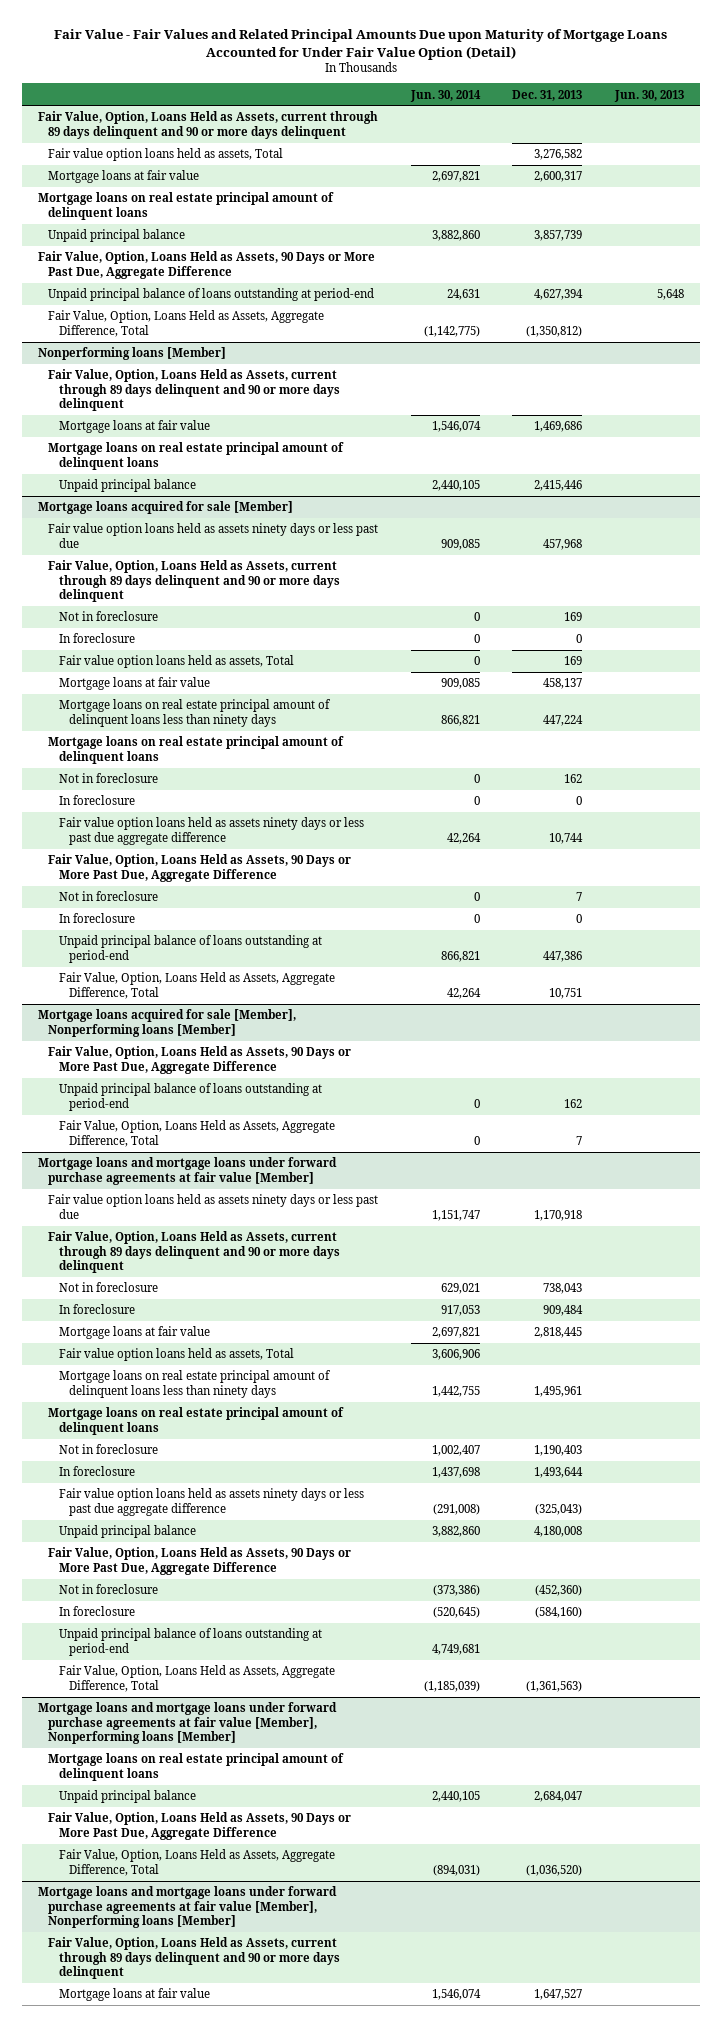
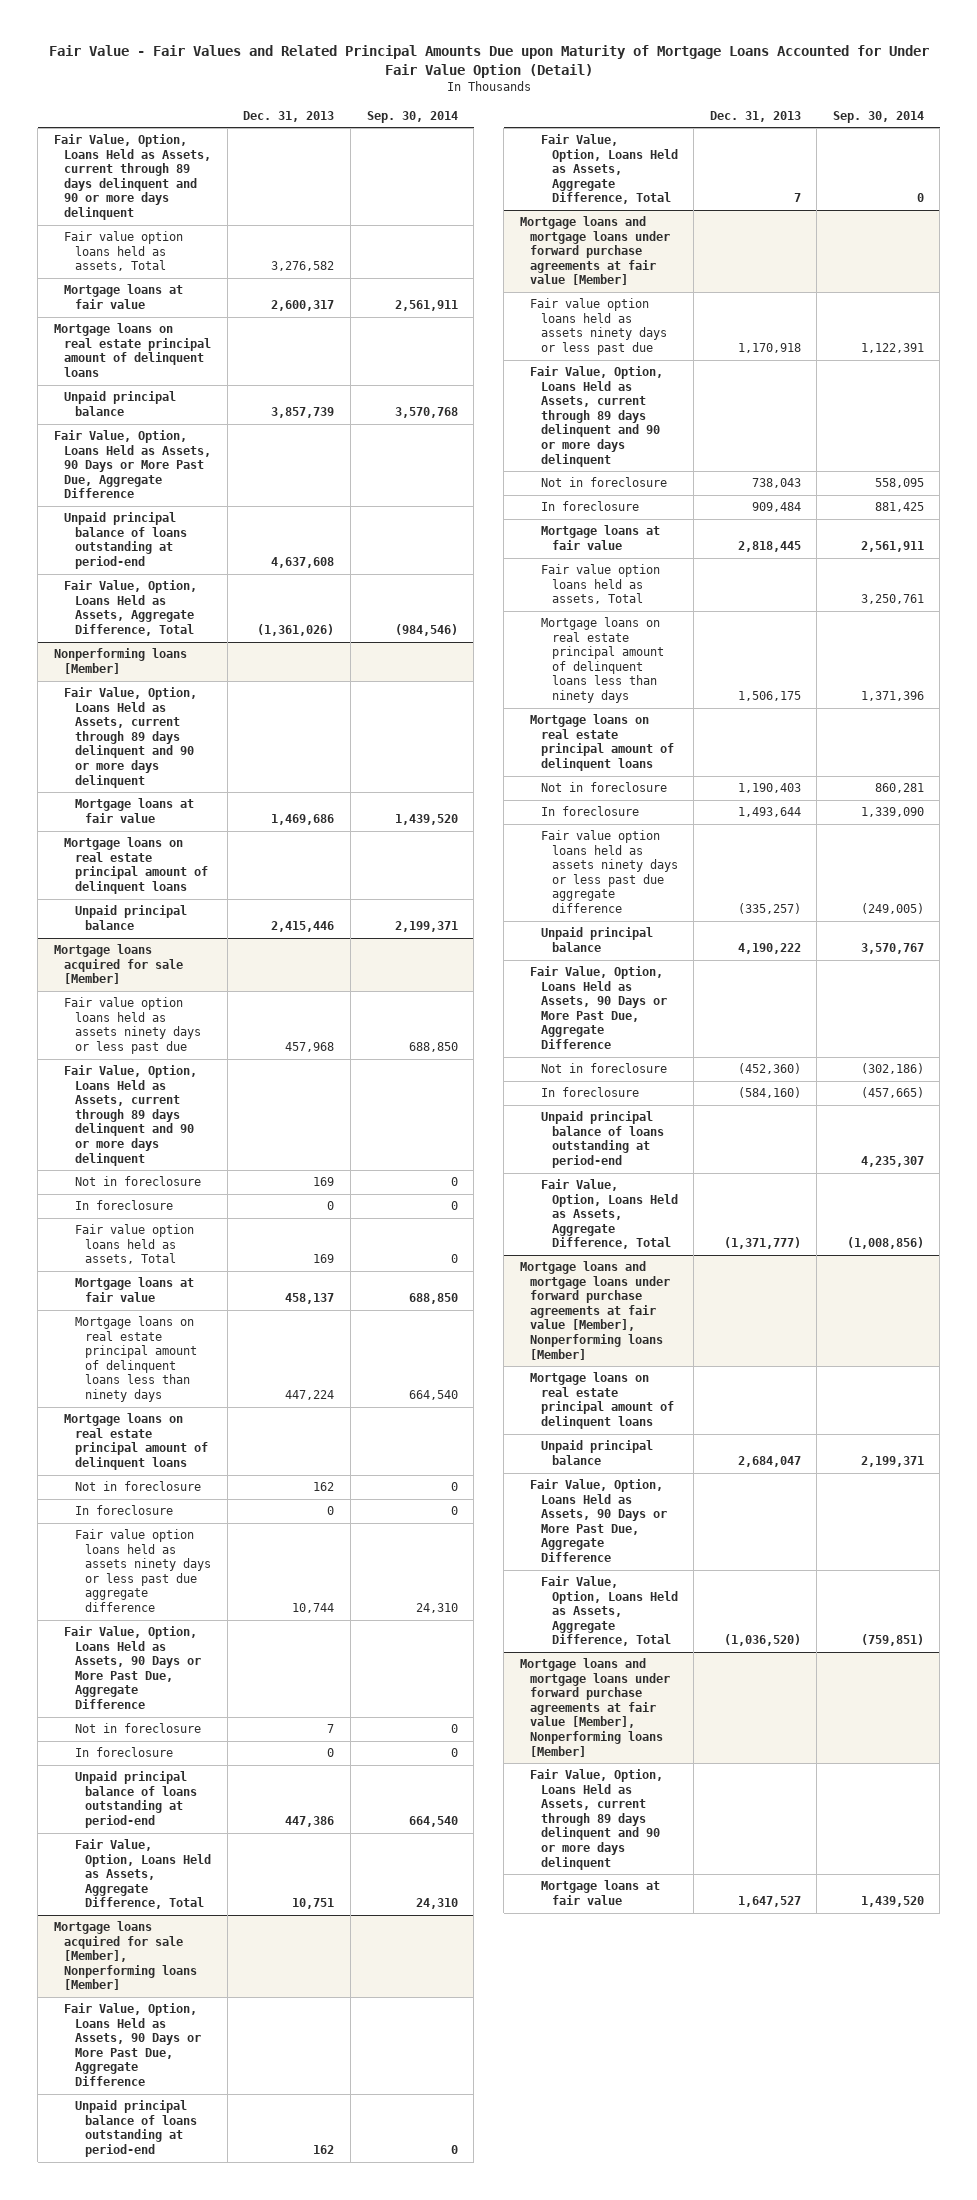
[409,89,481,102] Jun. 30, 2014 -> none
[613,89,684,102] Jun. 30, 2013 -> none
none -> [366,110,458,123] Sep. 30, 2014
[534,289,584,301] 4,627,394 -> [271,556,335,568] 4,637,608
[526,325,583,337] (1,350,812) -> [257,623,335,636] (1,361,026)
[534,1385,583,1397] 1,495,961 -> [737,690,801,701] 1,506,175
[535,1503,583,1515] (325,043) -> [737,902,801,914] (335,257)
[534,1526,583,1538] 4,180,008 -> [737,942,801,954] 4,190,222
[526,1680,583,1692] (1,361,563) -> [723,1237,801,1250] (1,371,777)

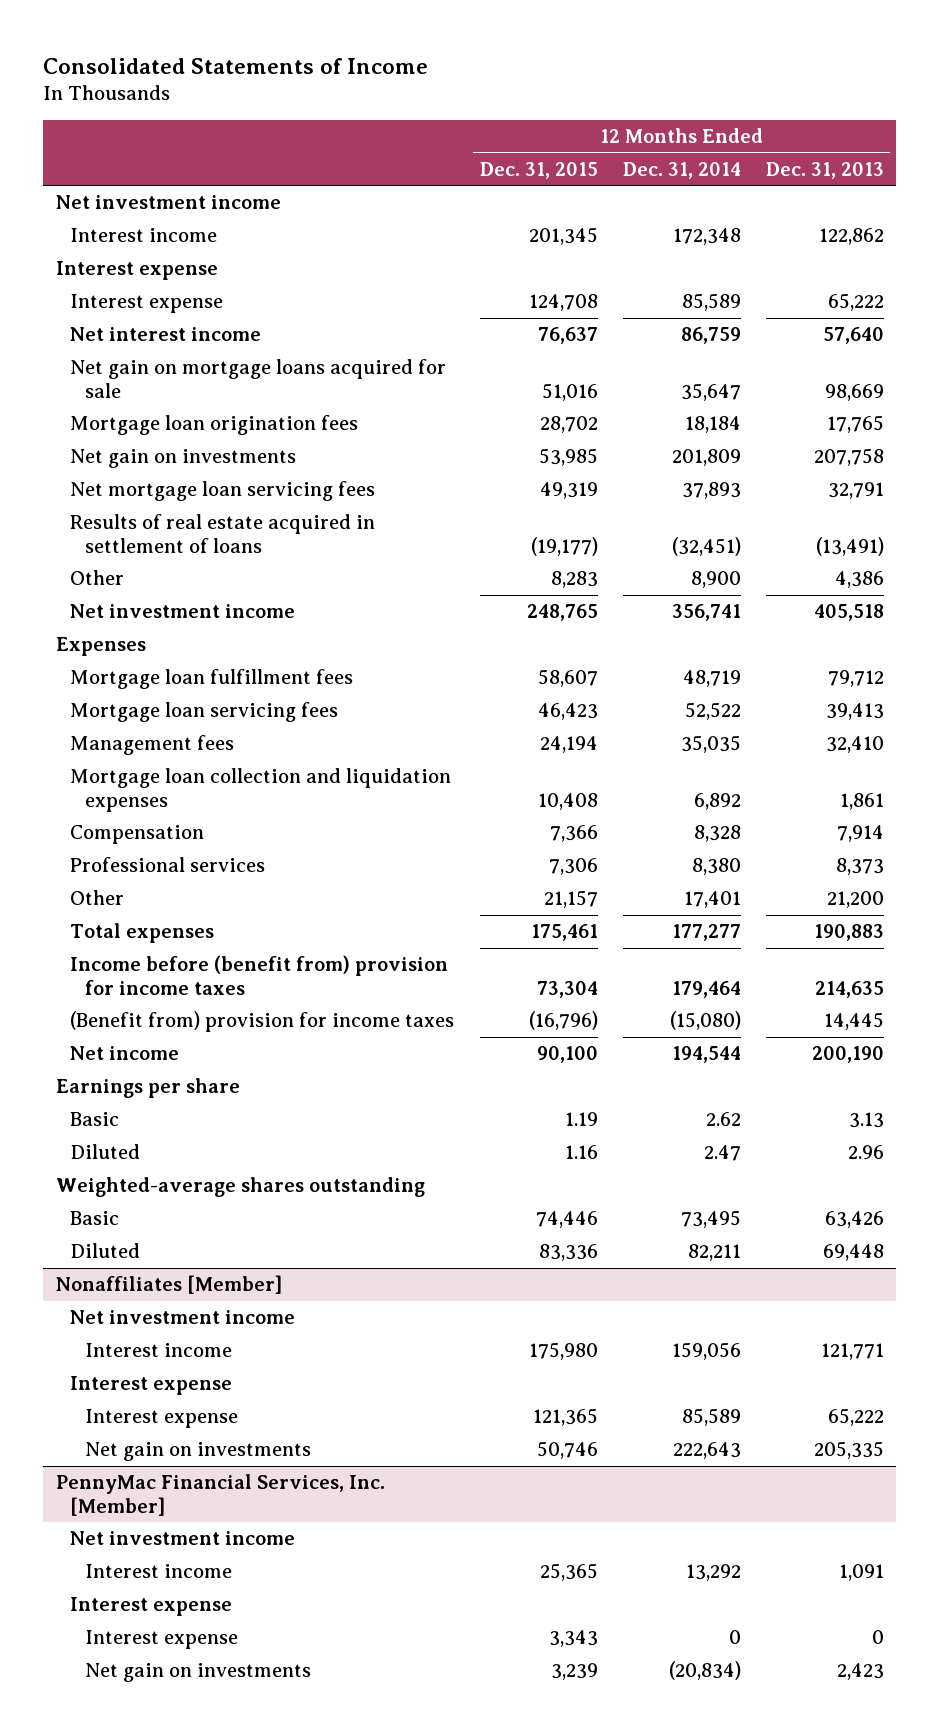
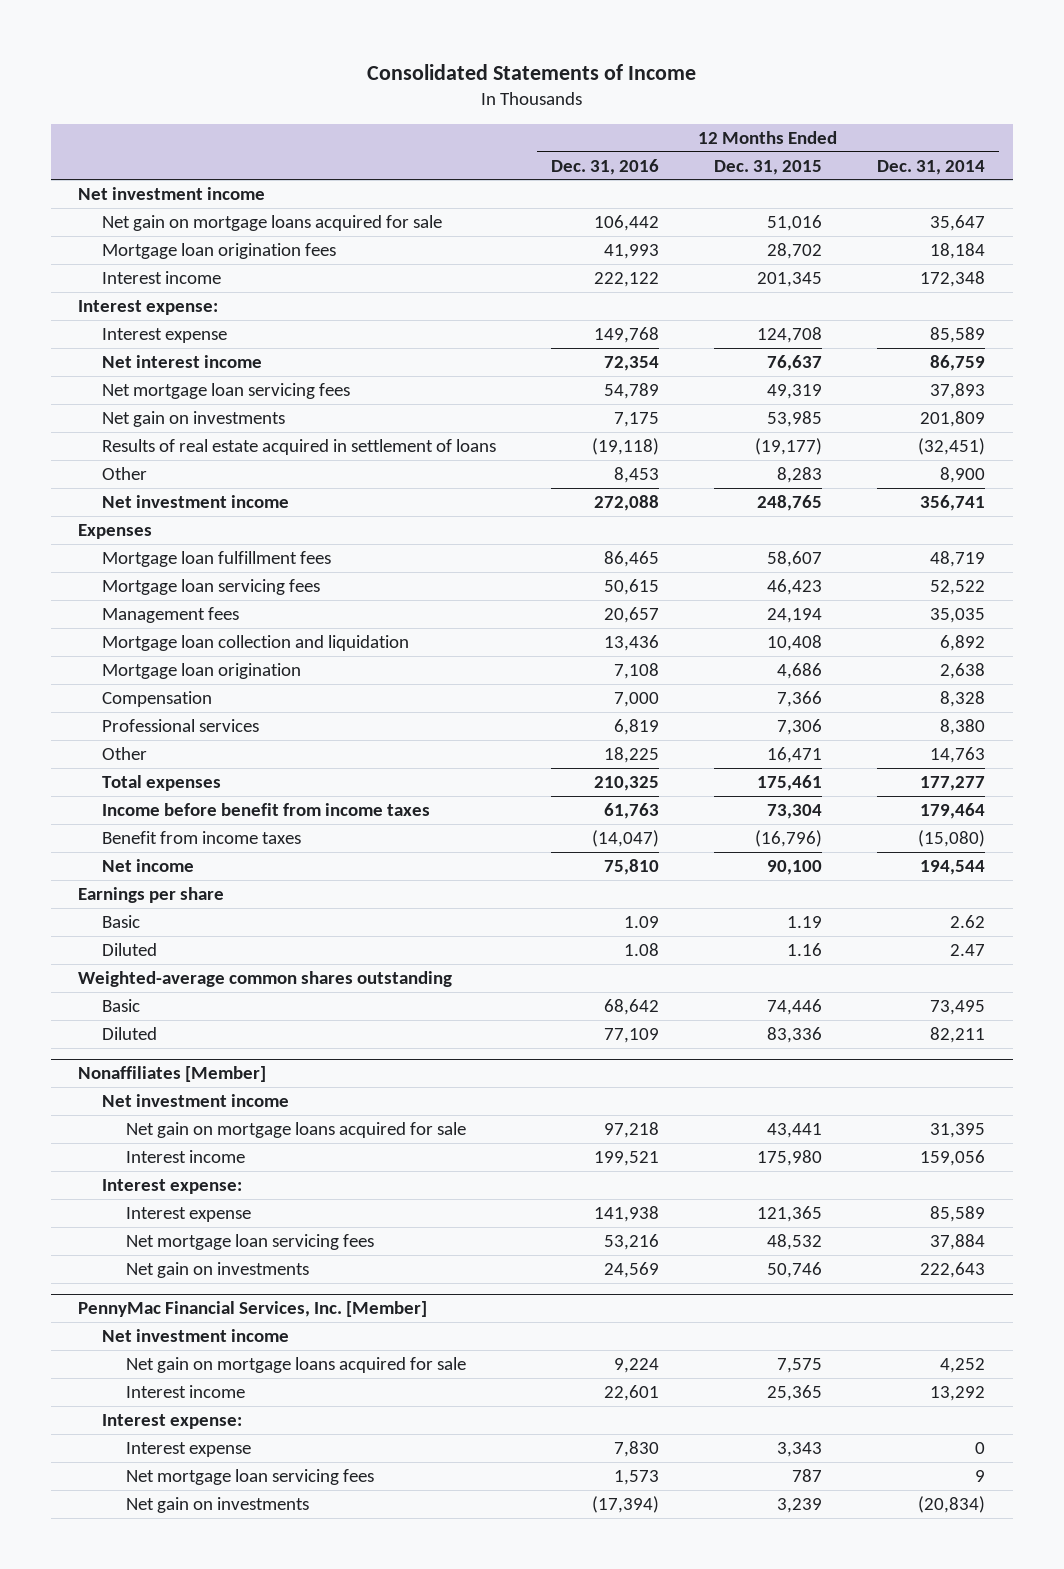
[765,161,884,179] Dec. 31, 2013 -> none
none -> [551,158,660,175] Dec. 31, 2016
[70,359,447,398] Net gain on mortgage loans acquired for sale -> [102,214,443,231] Net gain on mortgage loans acquired for sale
[70,415,359,436] Mortgage loan origination fees -> [102,242,337,259] Mortgage loan origination fees
[55,261,218,281] Interest expense -> [78,299,219,315] Interest expense:
[70,449,297,469] Net gain on investments -> [102,410,286,427] Net gain on investments
[70,768,452,812] Mortgage loan collection and liquidation expenses -> [102,634,410,651] Mortgage loan collection and liquidation
none -> [102,662,302,679] Mortgage loan origination
[543,890,598,909] 21,157 -> [767,746,823,763] 16,471
[683,891,741,909] 17,401 -> [930,746,986,763] 14,763
[70,955,449,995] Income before (benefit from) provision for income taxes -> [102,802,431,816] Income before benefit from income taxes
[70,1011,455,1033] (Benefit from) provision for income taxes -> [102,830,302,844] Benefit from income taxes
[55,1177,425,1198] Weighted-average shares outstanding -> [78,970,453,987] Weighted-average common shares outstanding
none -> [125,1121,466,1138] Net gain on mortgage loans acquired for sale
[70,1376,233,1396] Interest expense -> [102,1178,243,1194] Interest expense:
none -> [125,1233,374,1250] Net mortgage loan servicing fees
none -> [125,1356,466,1373] Net gain on mortgage loans acquired for sale
[70,1597,233,1617] Interest expense -> [102,1413,243,1429] Interest expense:
none -> [125,1468,374,1485] Net mortgage loan servicing fees

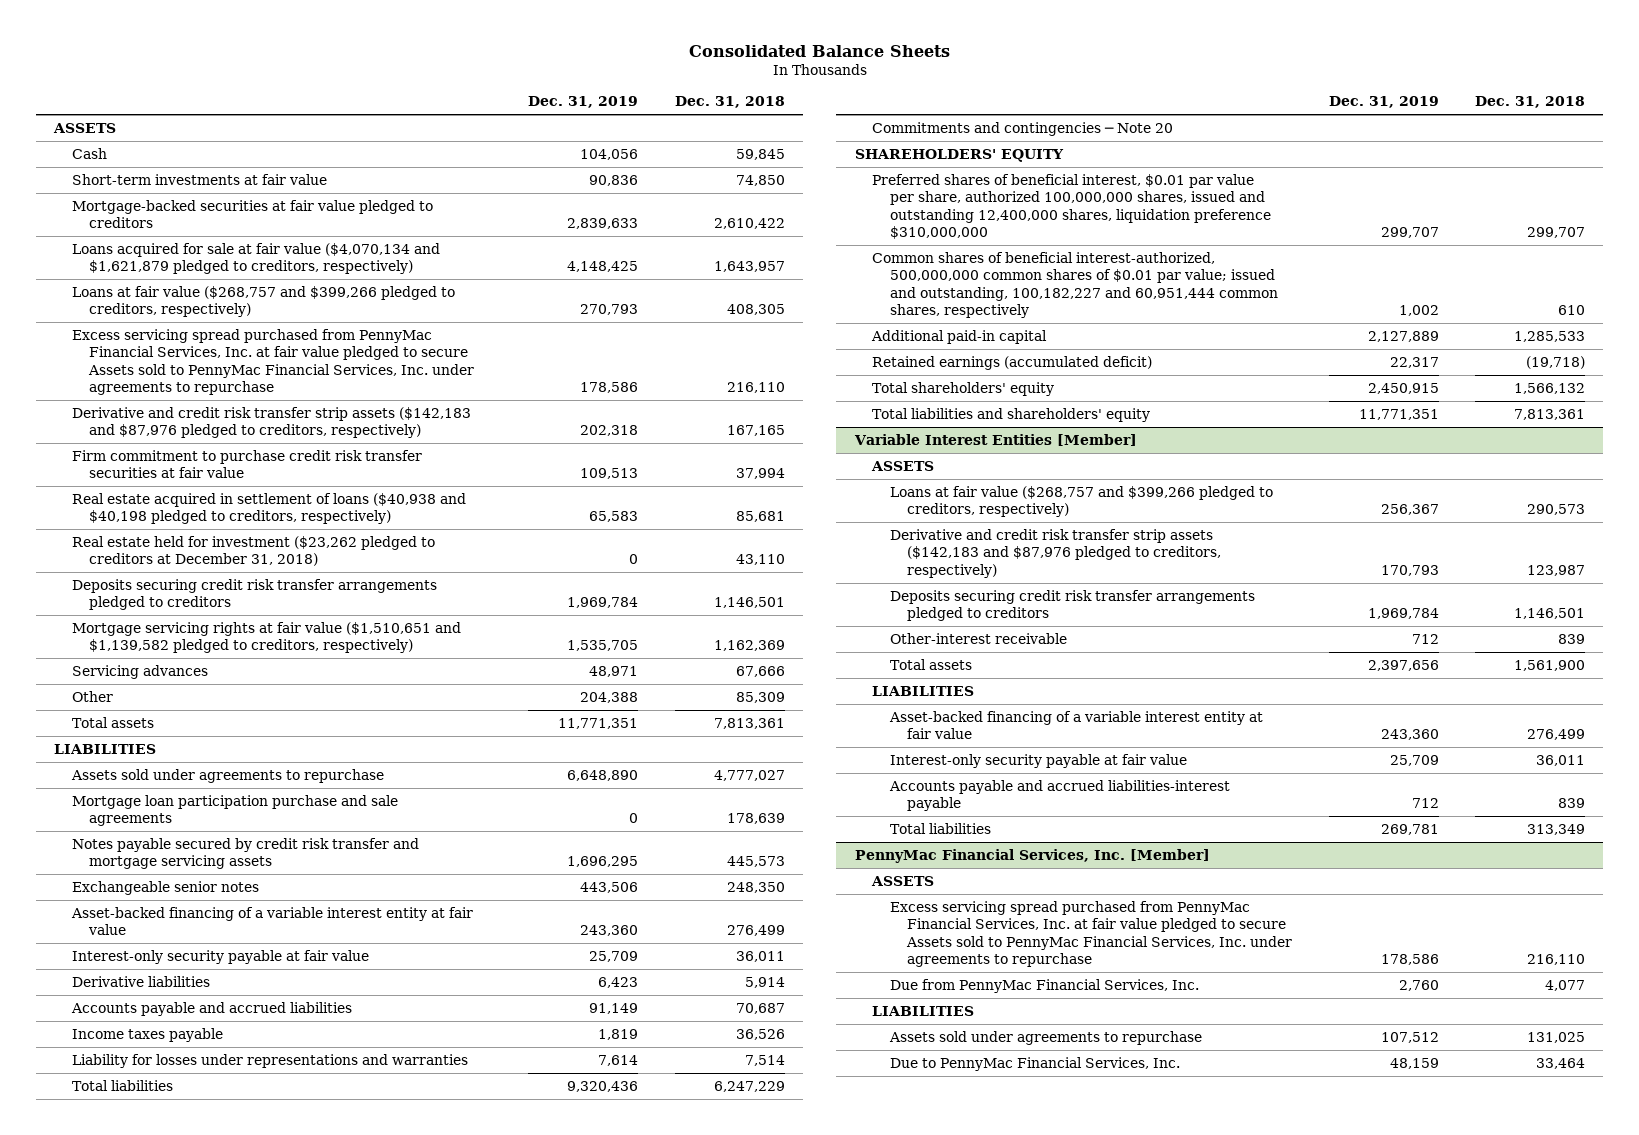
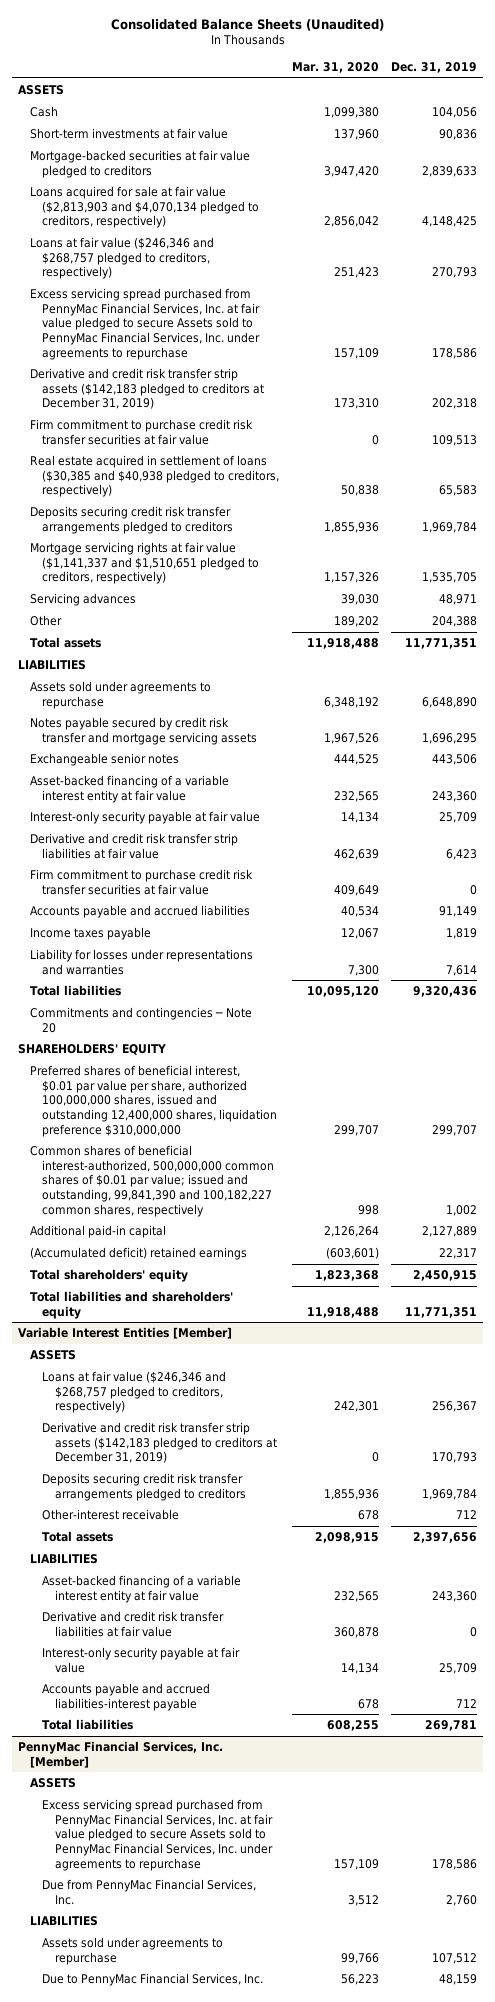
[688,44,950,57] Consolidated Balance Sheets -> [110,19,384,32] Consolidated Balance Sheets (Unaudited)
[674,96,785,109] Dec. 31, 2018 -> none
none -> [291,61,379,73] Mar. 31, 2020
[71,242,440,275] Loans acquired for sale at fair value ($4,070,134 and $1,621,879 pledged to creditors, respectively) -> [30,186,260,229] Loans acquired for sale at fair value ($2,813,903 and $4,070,134 pledged to creditors, respectively)
[71,285,455,318] Loans at fair value ($268,757 and $399,266 pledged to creditors, respectively) -> [30,237,215,280] Loans at fair value ($246,346 and $268,757 pledged to creditors, respectively)
[71,406,471,439] Derivative and credit risk transfer strip assets ($142,183 and $87,976 pledged to creditors, respectively) -> [30,368,265,410] Derivative and credit risk transfer strip assets ($142,183 pledged to creditors at December 31, 2019)
[71,535,435,567] Real estate held for investment ($23,262 pledged to creditors at December 31, 2018) -> none
[71,492,466,525] Real estate acquired in settlement of loans ($40,938 and $40,198 pledged to creditors, respectively) -> [30,455,280,498] Real estate acquired in settlement of loans ($30,385 and $40,938 pledged to creditors, respectively)
[71,621,461,654] Mortgage servicing rights at fair value ($1,510,651 and $1,139,582 pledged to creditors, respectively) -> [30,542,260,585] Mortgage servicing rights at fair value ($1,141,337 and $1,510,651 pledged to creditors, respectively)
[71,794,398,827] Mortgage loan participation purchase and sale agreements -> none
[71,975,210,987] Derivative liabilities -> [30,833,239,859] Derivative and credit risk transfer strip liabilities at fair value
none -> [30,869,254,895] Firm commitment to purchase credit risk transfer securities at fair value
[872,251,1278,318] Common shares of beneficial interest-authorized, 500,000,000 common shares of $0.01 par value; issued and outstanding, 100,182,227 and 60,951,444 common shares, respectively -> [30,1145,275,1217] Common shares of beneficial interest-authorized, 500,000,000 common shares of $0.01 par value; issued and outstanding, 99,841,390 and 100,182,227 common shares, respectively
[872,355,1153,370] Retained earnings (accumulated deficit) -> [30,1247,248,1261] (Accumulated deficit) retained earnings
[889,485,1273,518] Loans at fair value ($268,757 and $399,266 pledged to creditors, respectively) -> [42,1371,227,1414] Loans at fair value ($246,346 and $268,757 pledged to creditors, respectively)
[889,528,1222,578] Derivative and credit risk transfer strip assets ($142,183 and $87,976 pledged to creditors, respectively) -> [42,1422,277,1464] Derivative and credit risk transfer strip assets ($142,183 pledged to creditors at December 31, 2019)
none -> [42,1611,225,1637] Derivative and credit risk transfer liabilities at fair value

